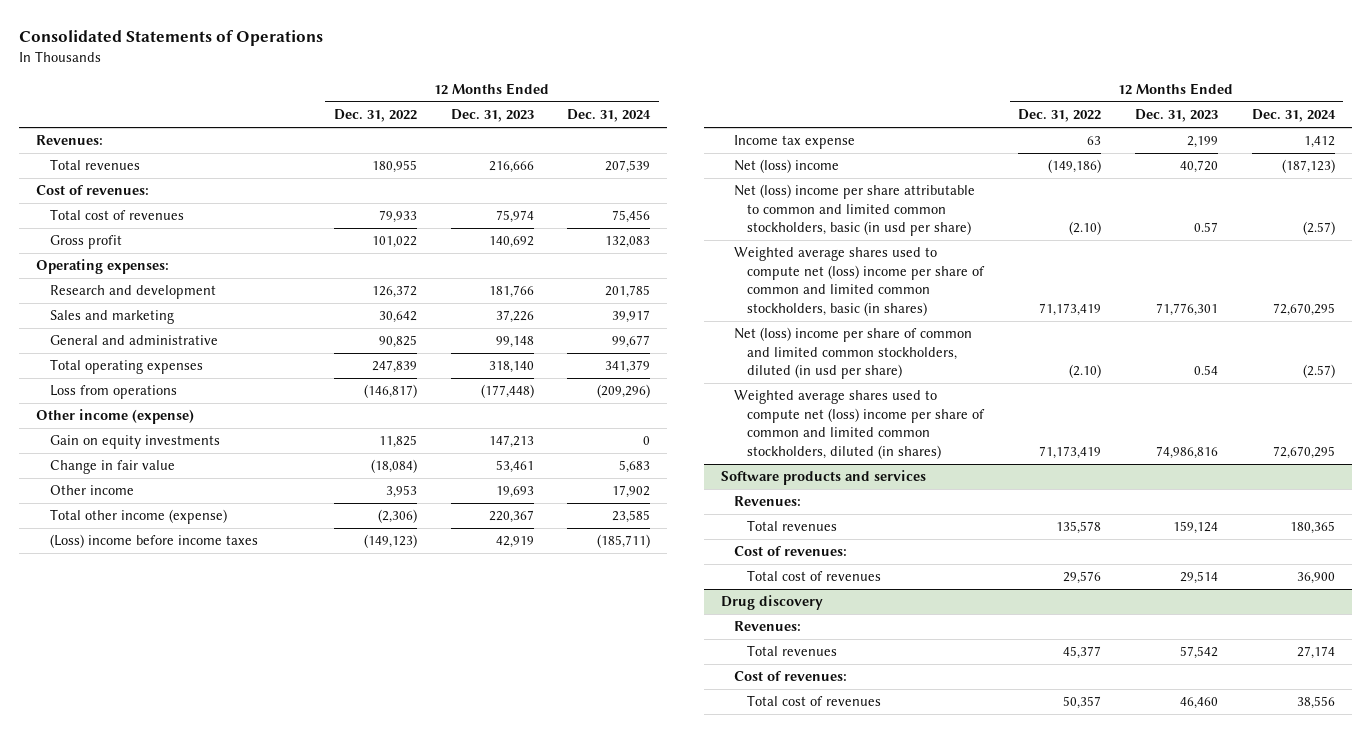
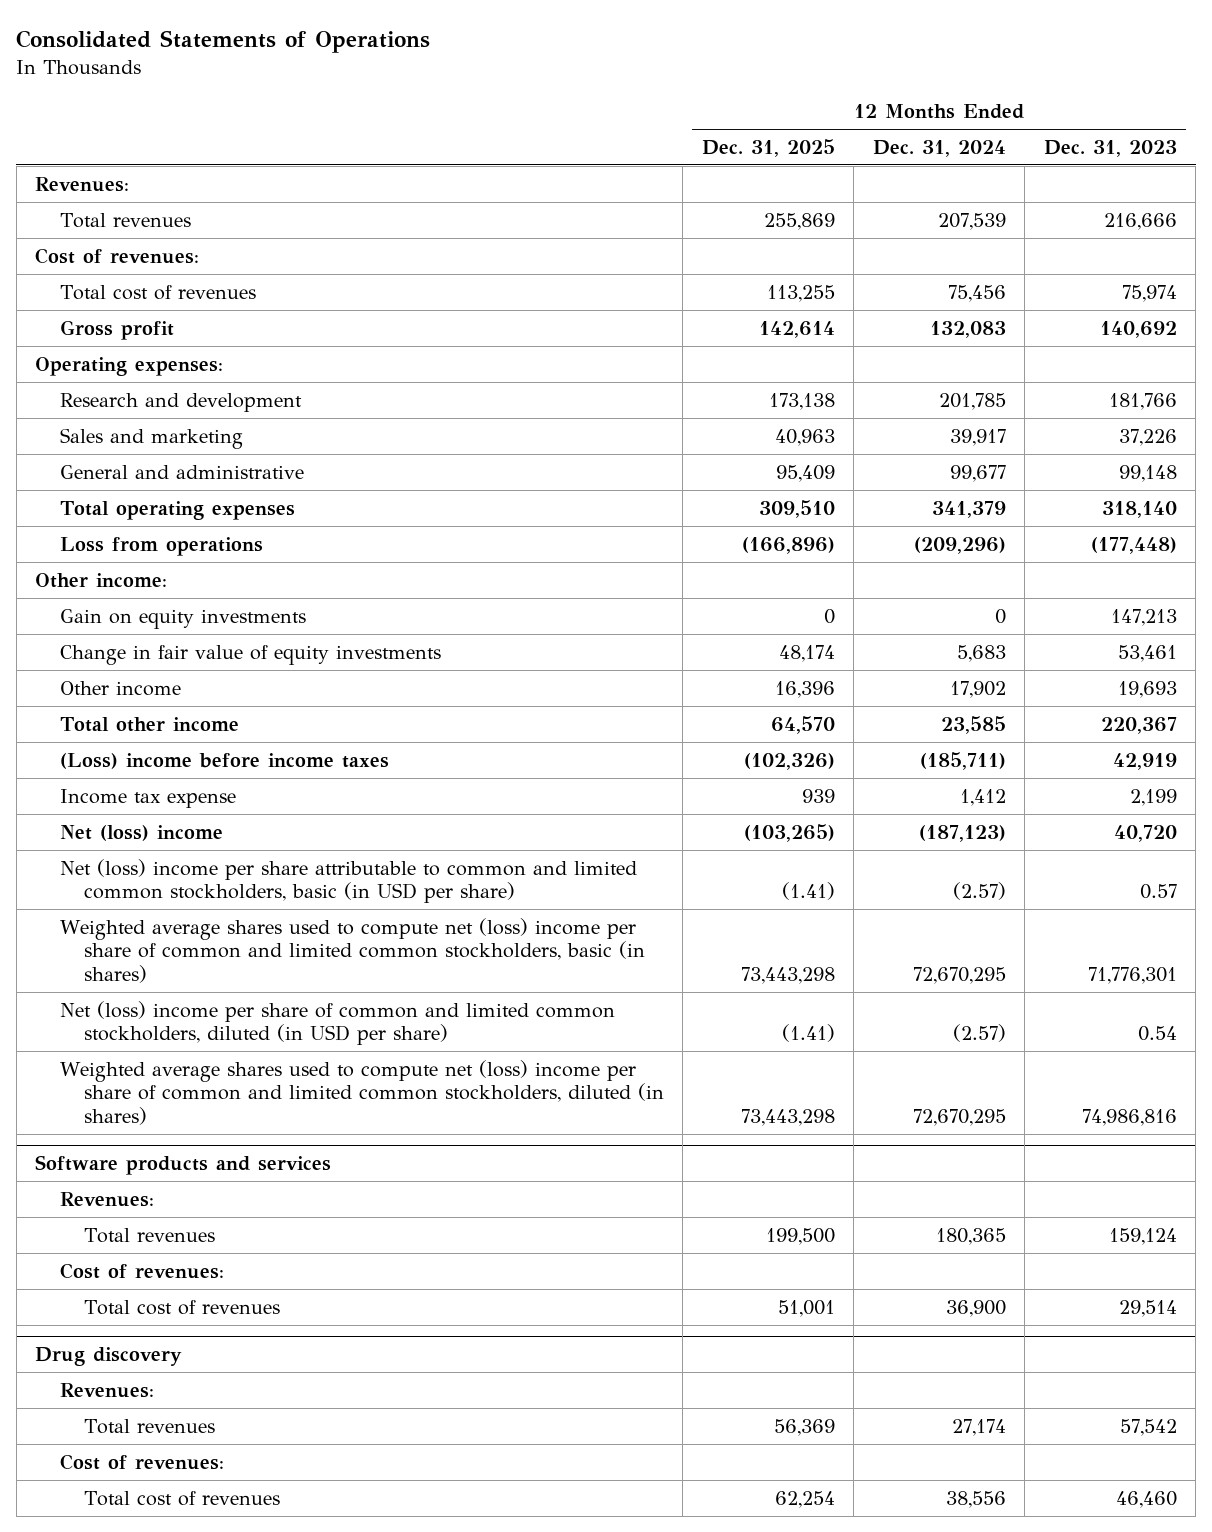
[333,109,417,123] Dec. 31, 2022 -> none
none -> [701,138,835,157] Dec. 31, 2025
[36,409,195,425] Other income (expense) -> [35,572,168,588] Other income:
[49,460,175,475] Change in fair value -> [59,644,441,665] Change in fair value of equity investments
[49,509,227,525] Total other income (expense) -> [59,716,239,732] Total other income
[733,184,975,237] Net (loss) income per share attributable to common and limited common stockholders, basic (in usd per share) -> [59,858,637,904] Net (loss) income per share attributable to common and limited common stockholders, basic (in USD per share)
[733,327,972,380] Net (loss) income per share of common and limited common stockholders, diluted (in usd per share) -> [59,1000,615,1046] Net (loss) income per share of common and limited common stockholders, diluted (in USD per share)

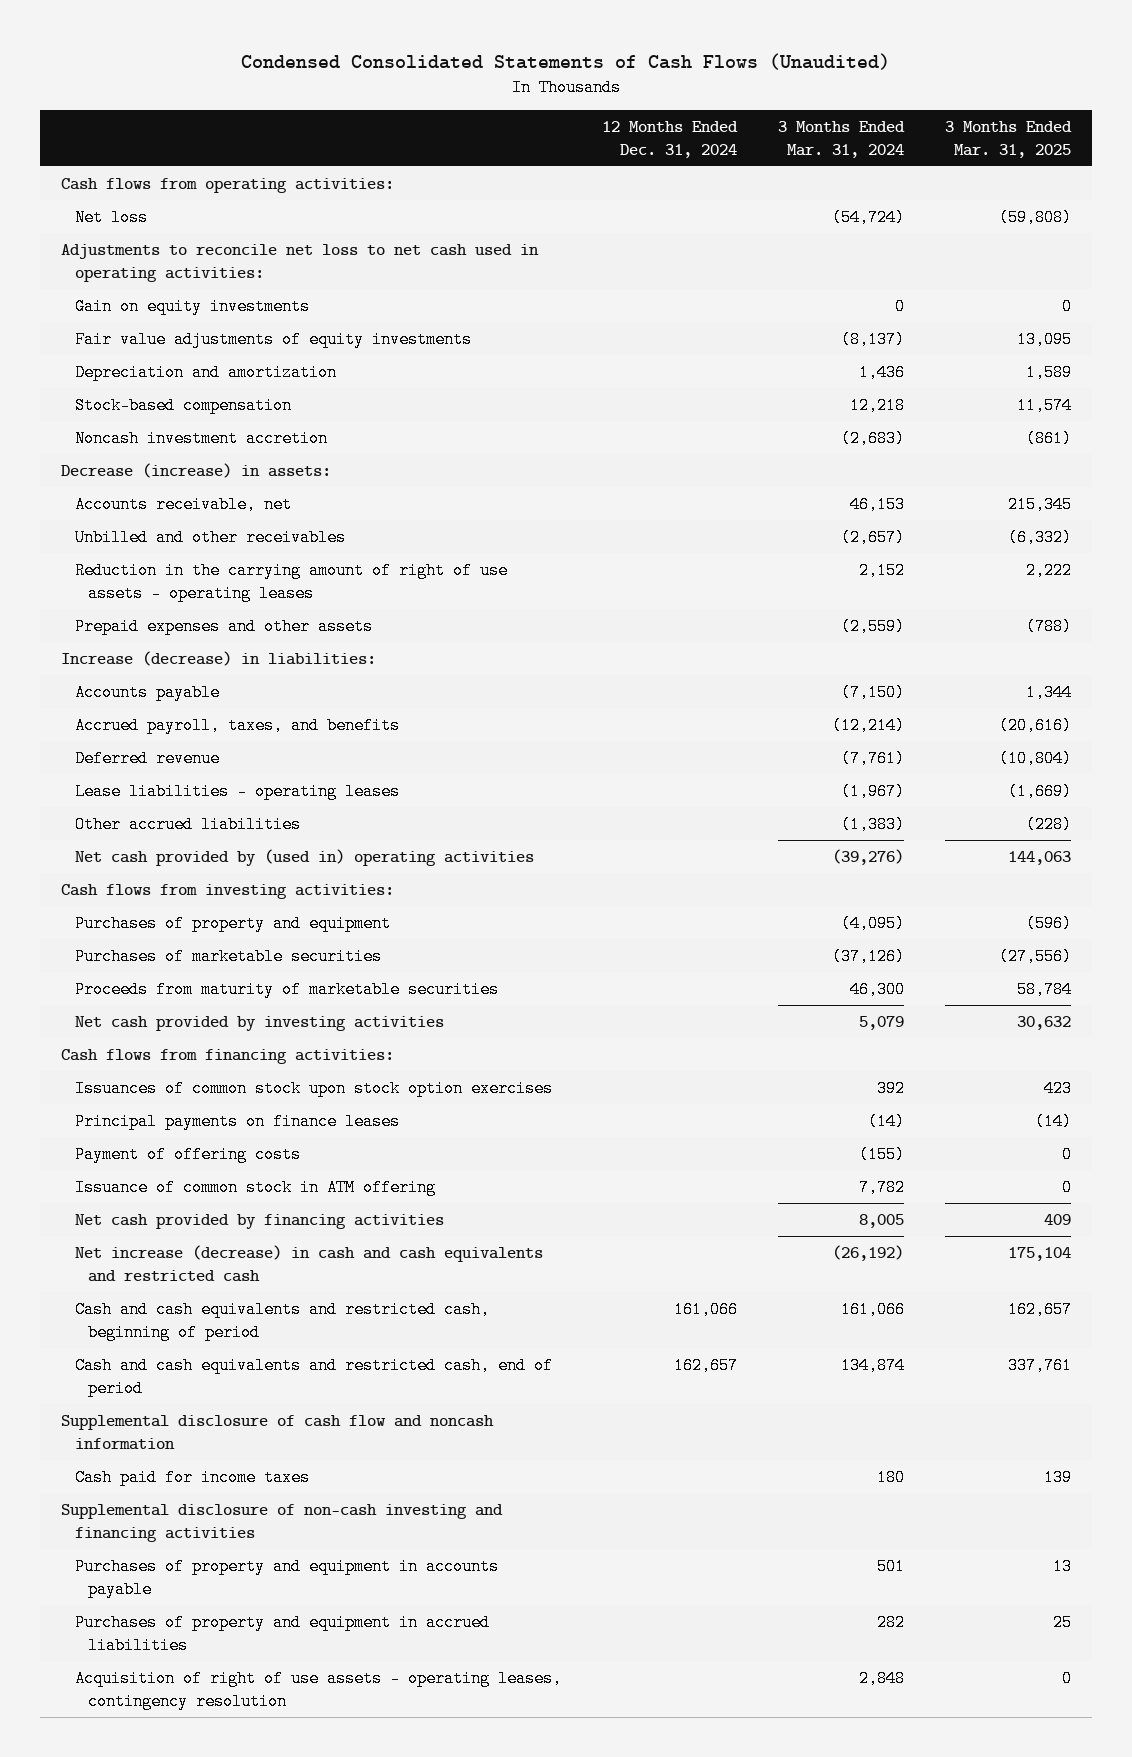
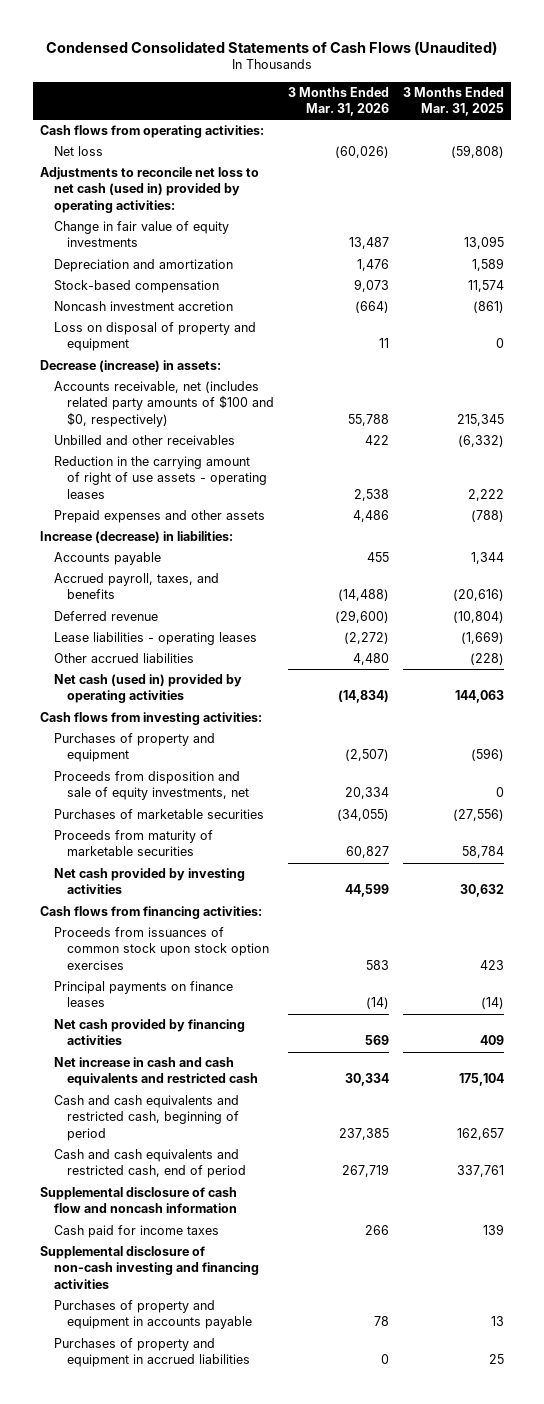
[601,121,738,159] 12 Months Ended Dec. 31, 2024 -> none
[778,121,906,159] 3 Months Ended Mar. 31, 2024 -> none
none -> [288,87,390,117] 3 Months Ended Mar. 31, 2026
[74,297,310,315] Gain on equity investments -> none
[60,243,539,282] Adjustments to reconcile net loss to net cash used in operating activities: -> [40,167,260,213] Adjustments to reconcile net loss to net cash (used in) provided by operating activities:
[74,330,472,348] Fair value adjustments of equity investments -> [53,221,229,248] Change in fair value of equity investments
none -> [53,322,256,352] Loss on disposal of property and equipment
[74,495,292,513] Accounts receivable, net -> [53,381,275,427] Accounts receivable, net (includes related party amounts of $100 and $0, respectively)
[74,848,534,866] Net cash provided by (used in) operating activities -> [53,674,242,704] Net cash (used in) provided by operating activities
none -> [53,771,250,801] Proceeds from disposition and sale of equity investments, net
[74,1079,553,1097] Issuances of common stock upon stock option exercises -> [53,927,270,970] Proceeds from issuances of common stock upon stock option exercises
[74,1145,301,1163] Payment of offering costs -> none
[74,1178,436,1196] Issuance of common stock in ATM offering -> none
[74,1244,543,1282] Net increase (decrease) in cash and cash equivalents and restricted cash -> [53,1057,259,1087] Net increase in cash and cash equivalents and restricted cash
[74,1669,562,1710] Acquisition of right of use assets - operating leases, contingency resolution -> none

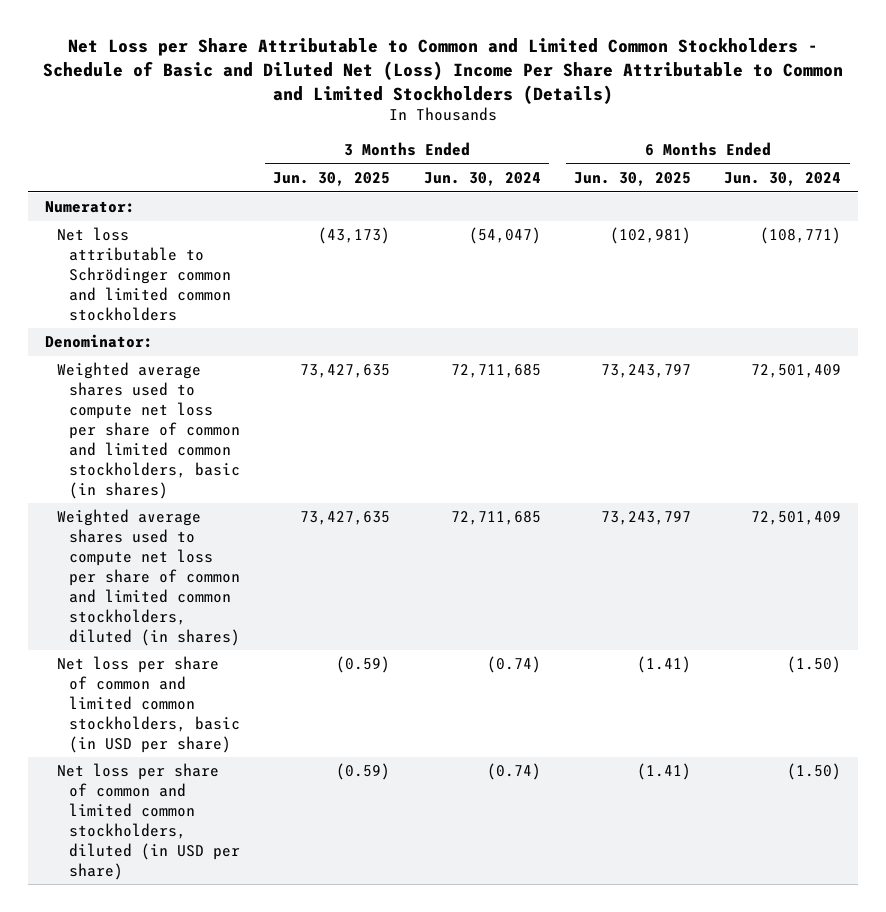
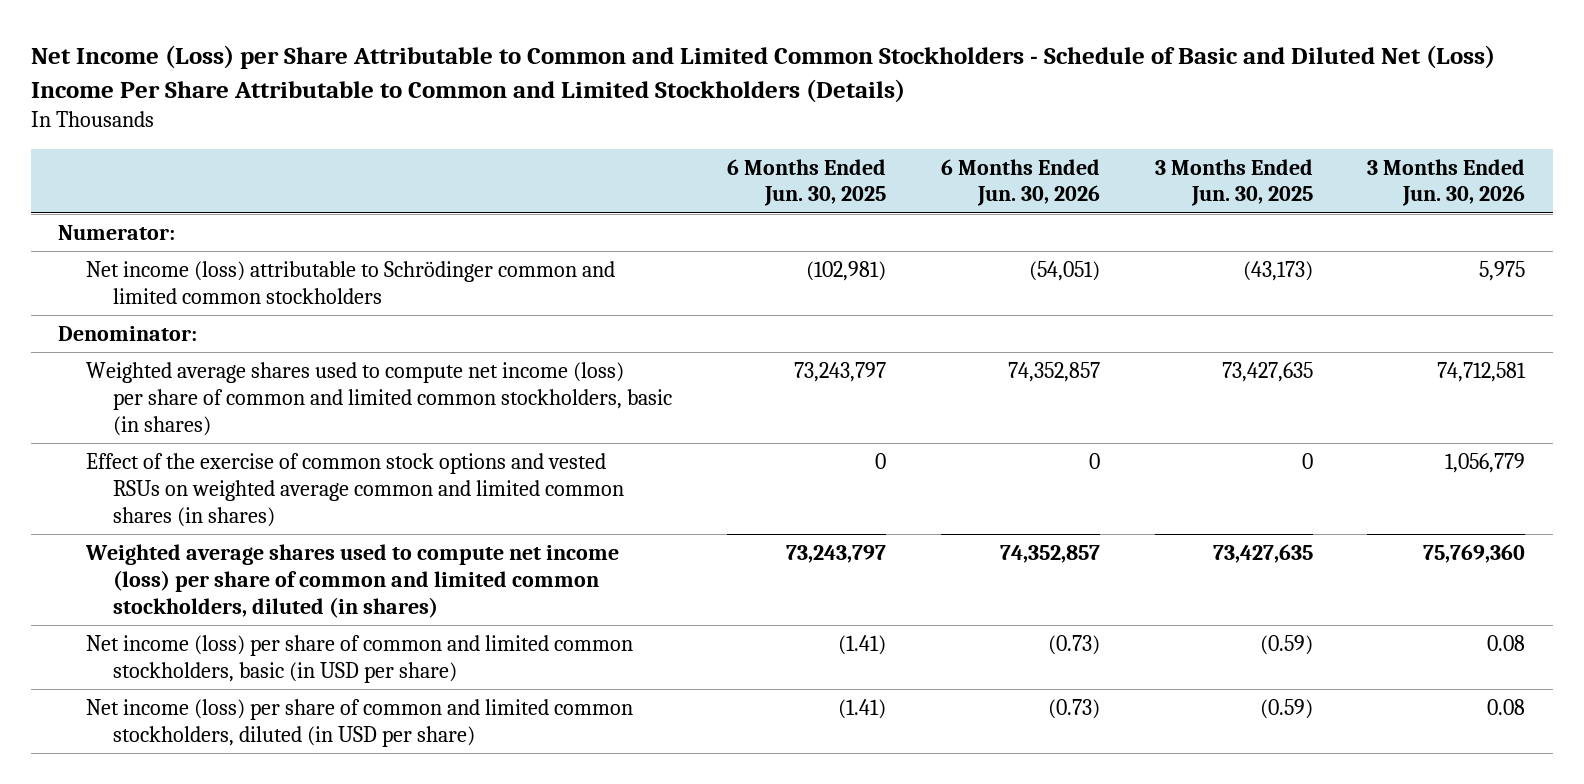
[42,37,843,104] Net Loss per Share Attributable to Common and Limited Common Stockholders - Schedule of Basic and Diluted Net (Loss) Income Per Share Attributable to Common and Limited Stockholders (Details) -> [30,45,1495,103] Net Income (Loss) per Share Attributable to Common and Limited Common Stockholders - Schedule of Basic and Diluted Net (Loss) Income Per Share Attributable to Common and Limited Stockholders (Details)
[423,172,541,187] Jun. 30, 2024 -> none
[724,172,842,187] Jun. 30, 2024 -> none
none -> [940,158,1100,207] 6 Months Ended Jun. 30, 2026
none -> [1367,158,1526,207] 3 Months Ended Jun. 30, 2026
[56,227,232,321] Net loss attributable to Schrödinger common and limited common stockholders -> [85,260,615,304] Net income (loss) attributable to Schrödinger common and limited common stockholders
[56,362,241,499] Weighted average shares used to compute net loss per share of common and limited common stockholders, basic (in shares) -> [85,361,673,436] Weighted average shares used to compute net income (loss) per share of common and limited common stockholders, basic (in shares)
none -> [85,452,625,527] Effect of the exercise of common stock options and vested RSUs on weighted average common and limited common shares (in shares)
[56,509,241,646] Weighted average shares used to compute net loss per share of common and limited common stockholders, diluted (in shares) -> [84,543,619,618] Weighted average shares used to compute net income (loss) per share of common and limited common stockholders, diluted (in shares)
[56,656,241,753] Net loss per share of common and limited common stockholders, basic (in USD per share) -> [85,634,633,683] Net income (loss) per share of common and limited common stockholders, basic (in USD per share)
[56,763,241,880] Net loss per share of common and limited common stockholders, diluted (in USD per share) -> [85,698,633,747] Net income (loss) per share of common and limited common stockholders, diluted (in USD per share)

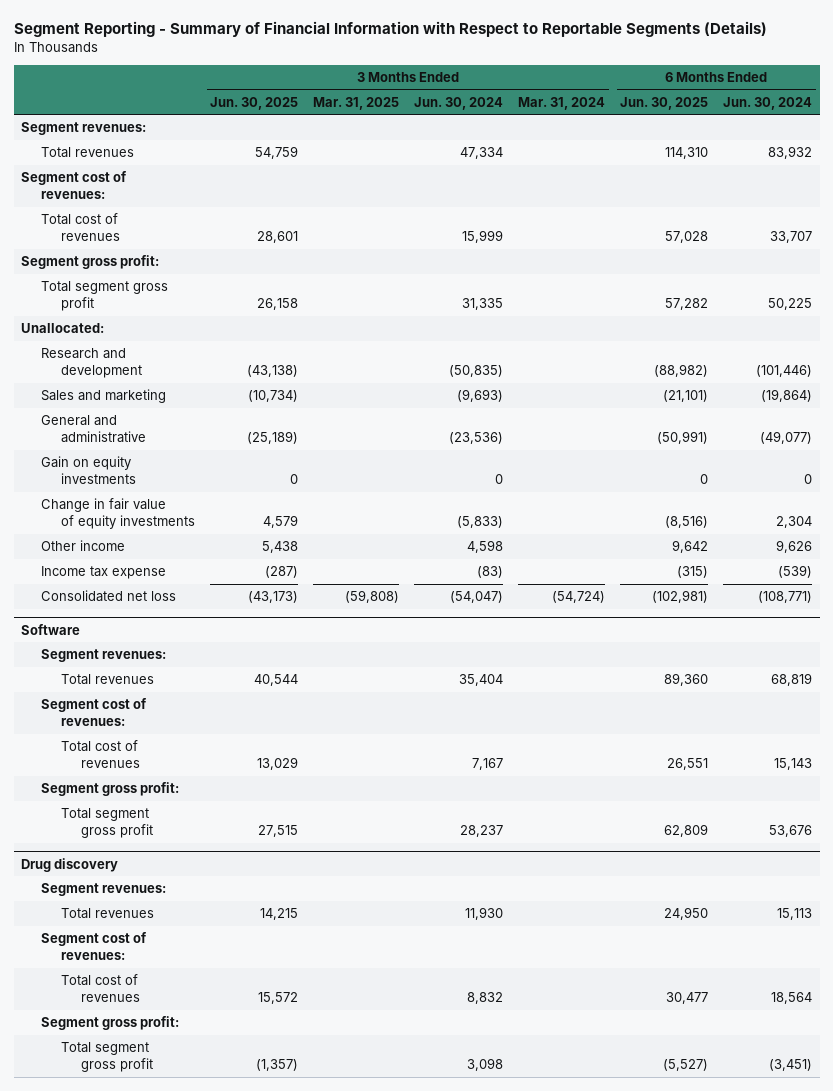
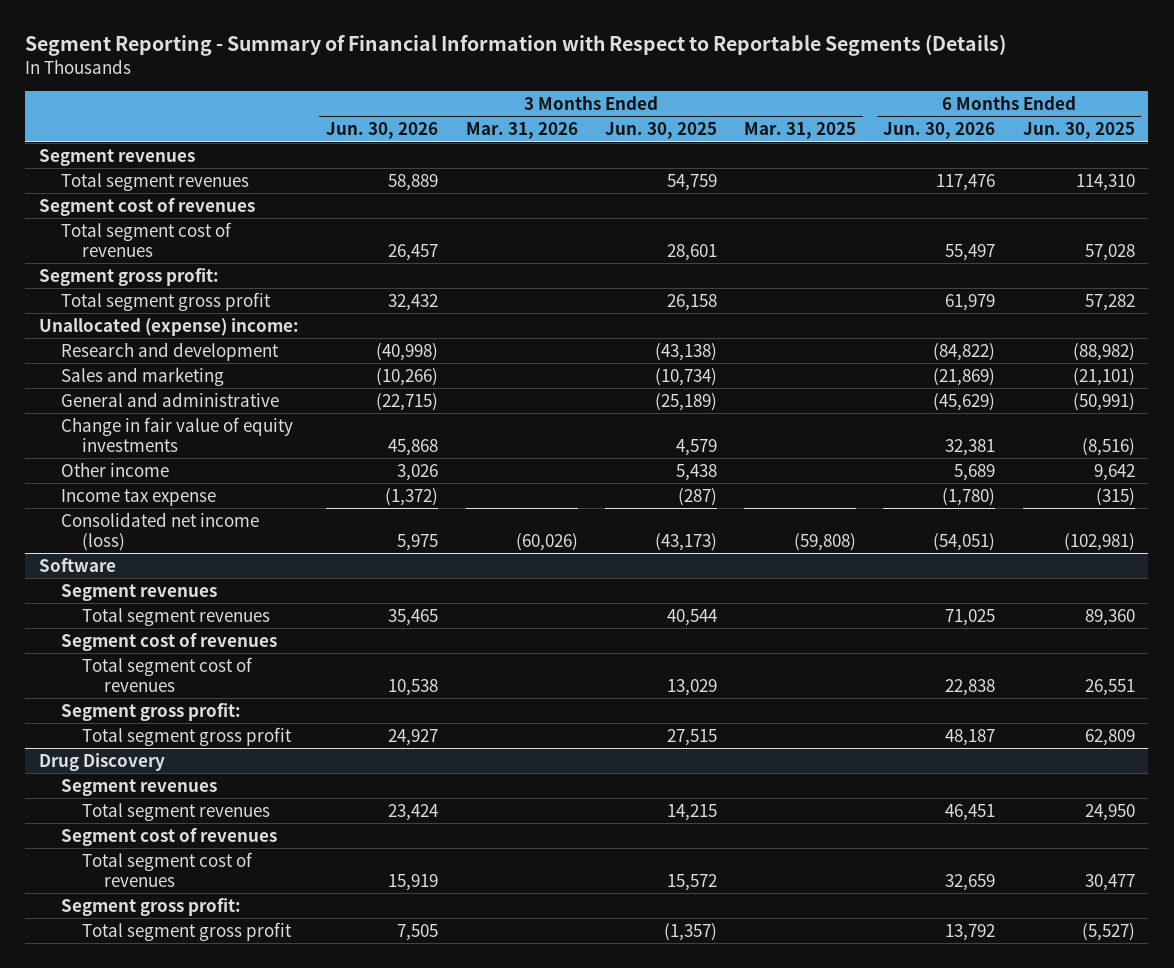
[414,96,504,110] Jun. 30, 2024 -> none
[518,96,606,110] Mar. 31, 2024 -> none
[723,96,813,110] Jun. 30, 2024 -> none
none -> [326,122,439,140] Jun. 30, 2026
none -> [465,122,578,140] Mar. 31, 2026
none -> [883,122,996,140] Jun. 30, 2026
[21,122,147,136] Segment revenues: -> [39,148,196,166] Segment revenues
[41,147,135,159] Total revenues -> [60,172,249,191] Total segment revenues
[21,171,128,200] Segment cost of revenues: -> [39,197,256,216] Segment cost of revenues
[41,213,121,242] Total cost of revenues -> [60,221,232,257] Total segment cost of revenues
[21,323,105,334] Unallocated: -> [39,317,300,336] Unallocated (expense) income:
[41,456,137,485] Gain on equity investments -> none
[41,590,177,603] Consolidated net loss -> [60,511,259,551] Consolidated net income (loss)
[41,649,167,663] Segment revenues: -> [60,583,217,601] Segment revenues
[61,674,155,686] Total revenues -> [82,607,271,626] Total segment revenues
[41,698,148,727] Segment cost of revenues: -> [60,632,277,651] Segment cost of revenues
[61,740,141,769] Total cost of revenues -> [82,656,254,692] Total segment cost of revenues
[21,857,119,872] Drug discovery -> [39,752,166,771] Drug Discovery
[41,883,167,897] Segment revenues: -> [60,778,217,796] Segment revenues
[61,908,155,920] Total revenues -> [82,802,271,821] Total segment revenues
[41,932,148,961] Segment cost of revenues: -> [60,827,277,846] Segment cost of revenues
[61,974,141,1003] Total cost of revenues -> [82,851,254,887] Total segment cost of revenues

